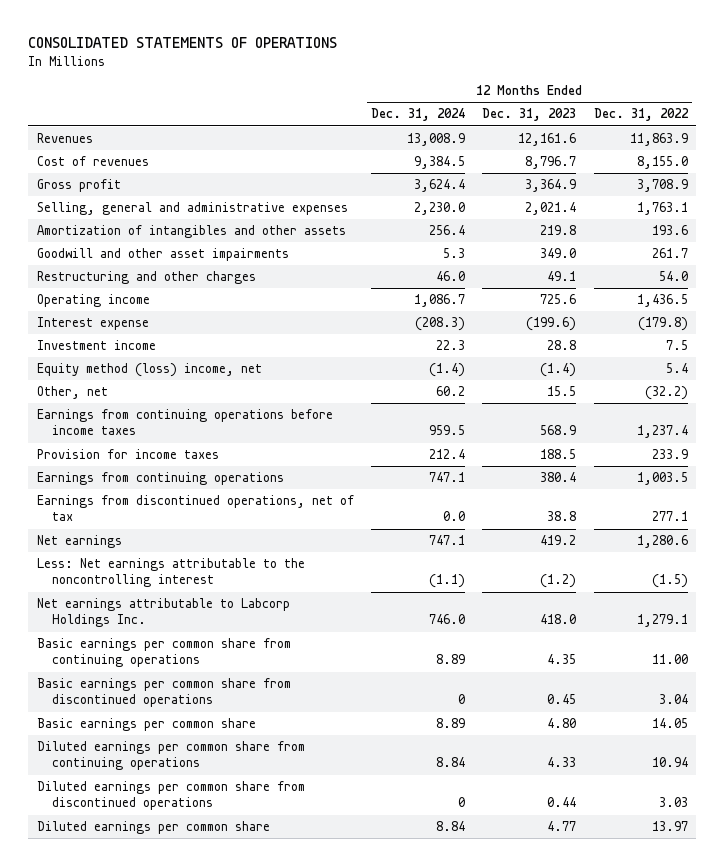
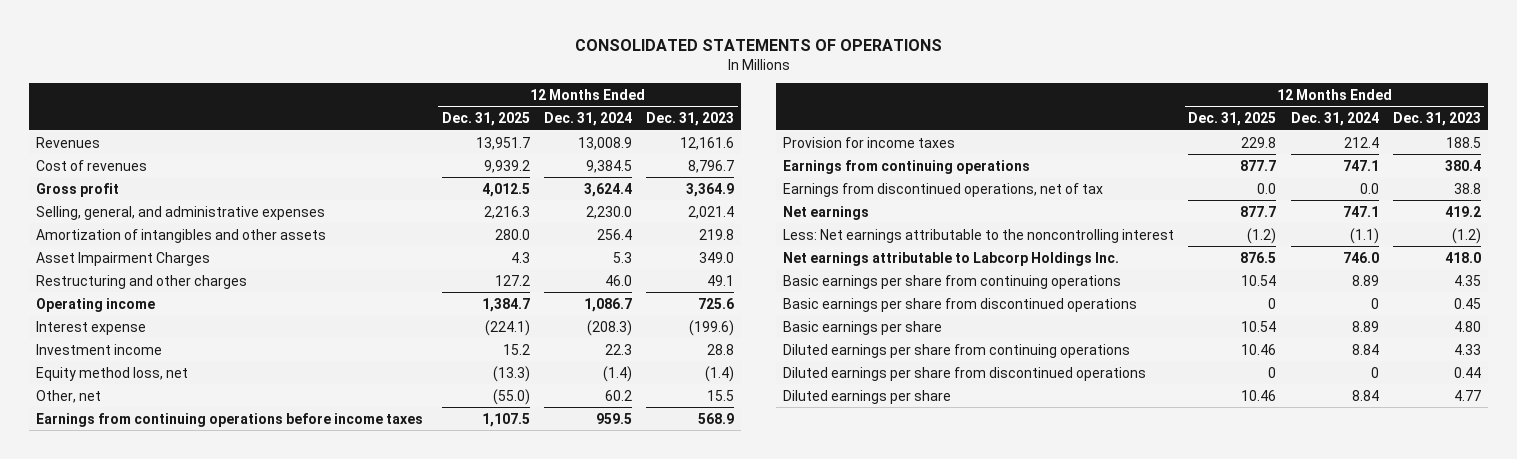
[593,108,689,122] Dec. 31, 2022 -> none
none -> [441,112,530,127] Dec. 31, 2025
[36,202,348,216] Selling, general and administrative expenses -> [36,205,326,220] Selling, general, and administrative expenses
[36,248,289,262] Goodwill and other asset impairments -> [36,251,211,266] Asset Impairment Charges
[36,363,262,378] Equity method (loss) income, net -> [36,366,189,381] Equity method loss, net
[36,638,291,668] Basic earnings per common share from continuing operations -> [783,274,1122,289] Basic earnings per share from continuing operations
[36,678,291,708] Basic earnings per common share from discontinued operations -> [783,297,1138,312] Basic earnings per share from discontinued operations
[36,718,256,732] Basic earnings per common share -> [783,320,943,335] Basic earnings per share
[36,741,305,771] Diluted earnings per common share from continuing operations -> [783,343,1131,358] Diluted earnings per share from continuing operations
[36,781,305,811] Diluted earnings per common share from discontinued operations -> [783,366,1147,381] Diluted earnings per share from discontinued operations
[36,821,270,835] Diluted earnings per common share -> [783,389,952,404] Diluted earnings per share

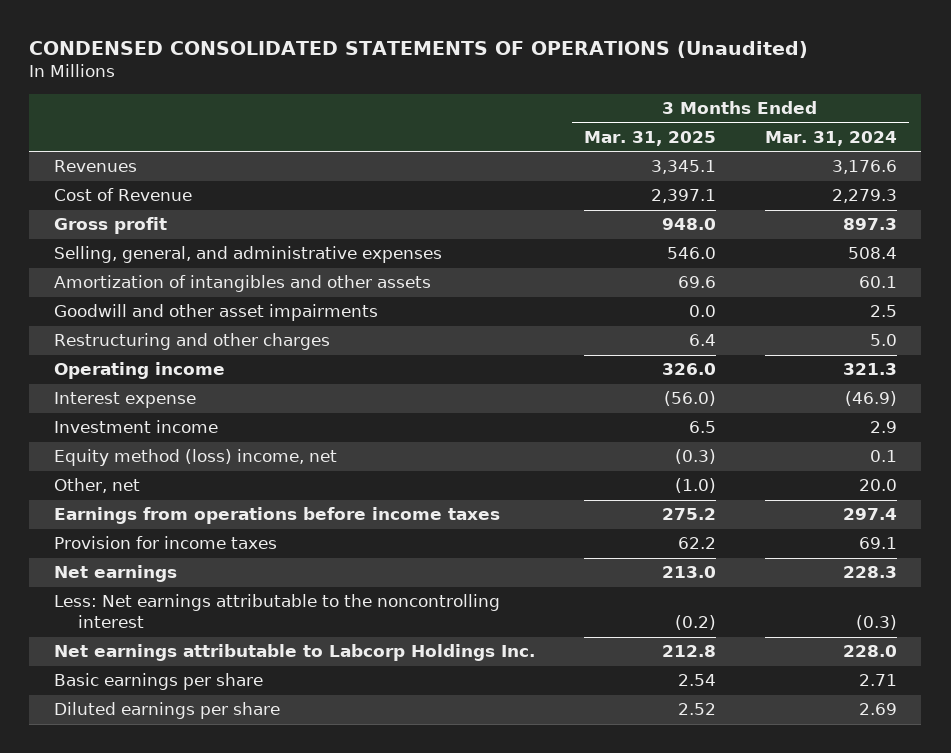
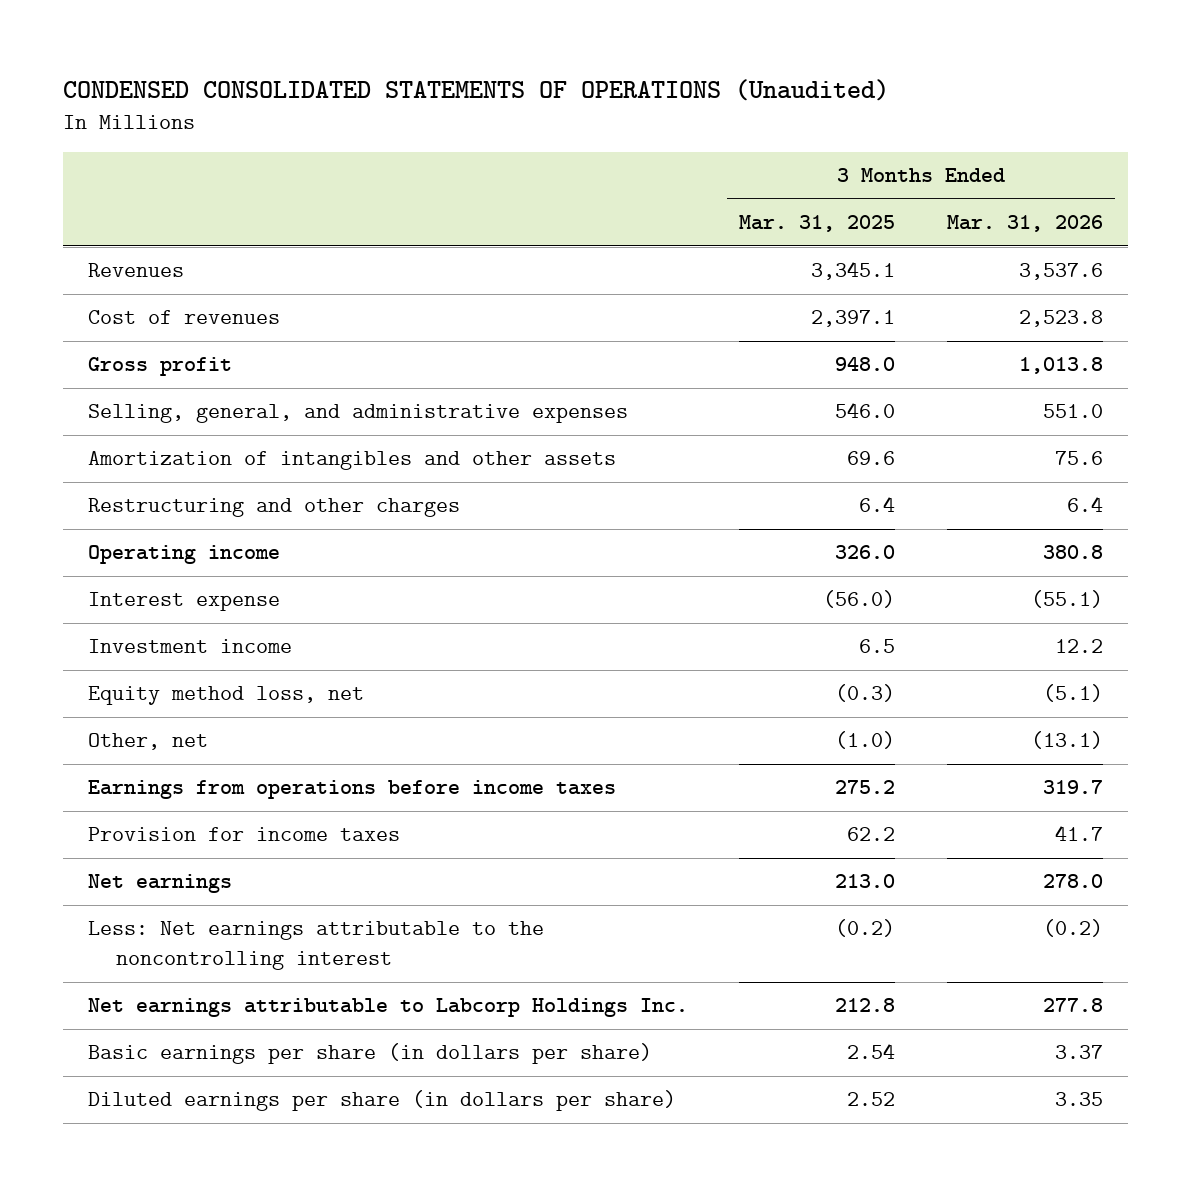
[764,130,897,146] Mar. 31, 2024 -> none
none -> [946,215,1103,233] Mar. 31, 2026
[53,188,192,202] Cost of Revenue -> [88,310,281,325] Cost of revenues
[53,304,378,322] Goodwill and other asset impairments -> none
[53,449,337,467] Equity method (loss) income, net -> [88,686,365,706] Equity method loss, net
[53,673,263,691] Basic earnings per share -> [88,1043,653,1065] Basic earnings per share (in dollars per share)
[53,702,280,720] Diluted earnings per share -> [88,1090,677,1112] Diluted earnings per share (in dollars per share)

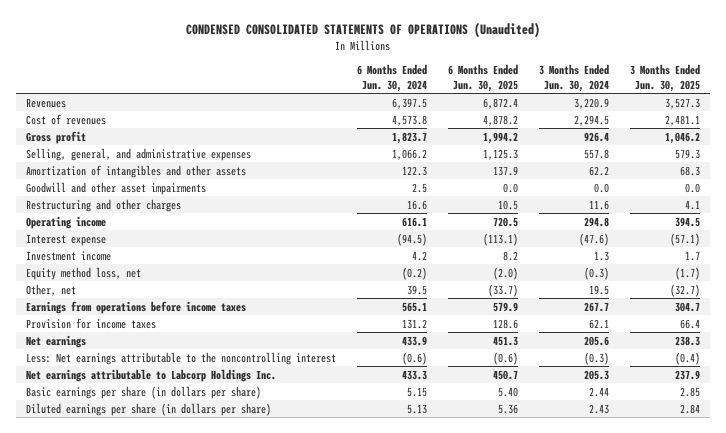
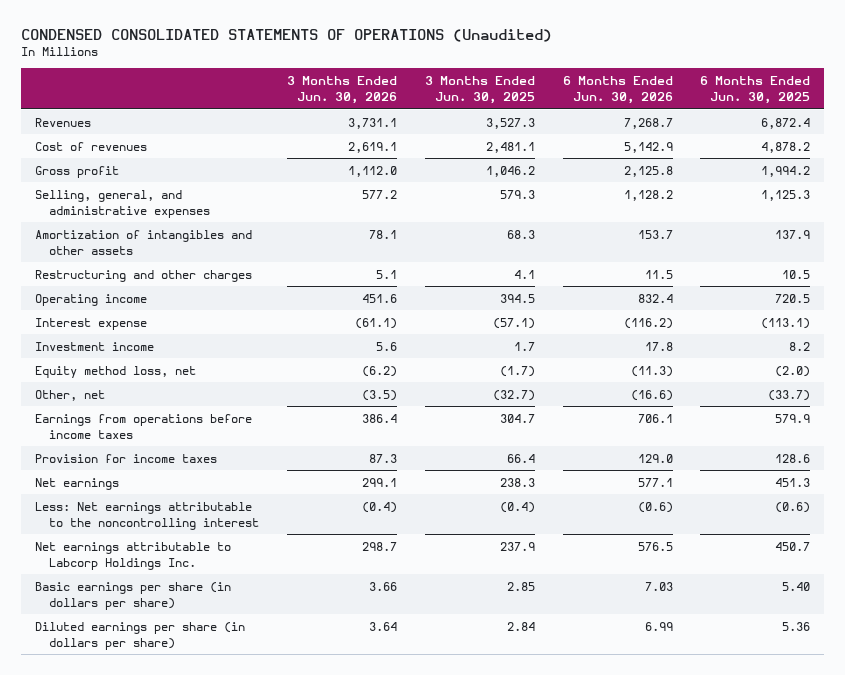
[357,64,428,92] 6 Months Ended Jun. 30, 2024 -> none
[538,64,609,92] 3 Months Ended Jun. 30, 2024 -> none
none -> [286,76,397,105] 3 Months Ended Jun. 30, 2026
none -> [562,76,673,105] 6 Months Ended Jun. 30, 2026
[26,181,207,195] Goodwill and other asset impairments -> none

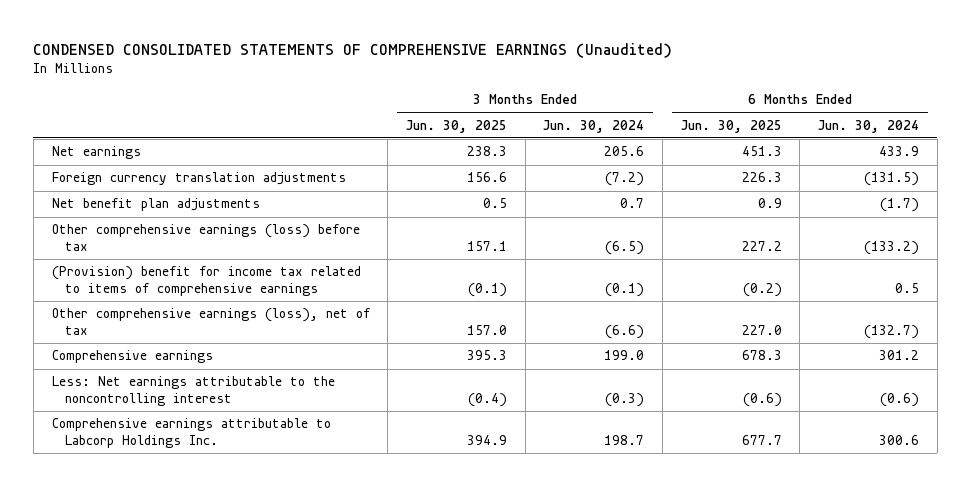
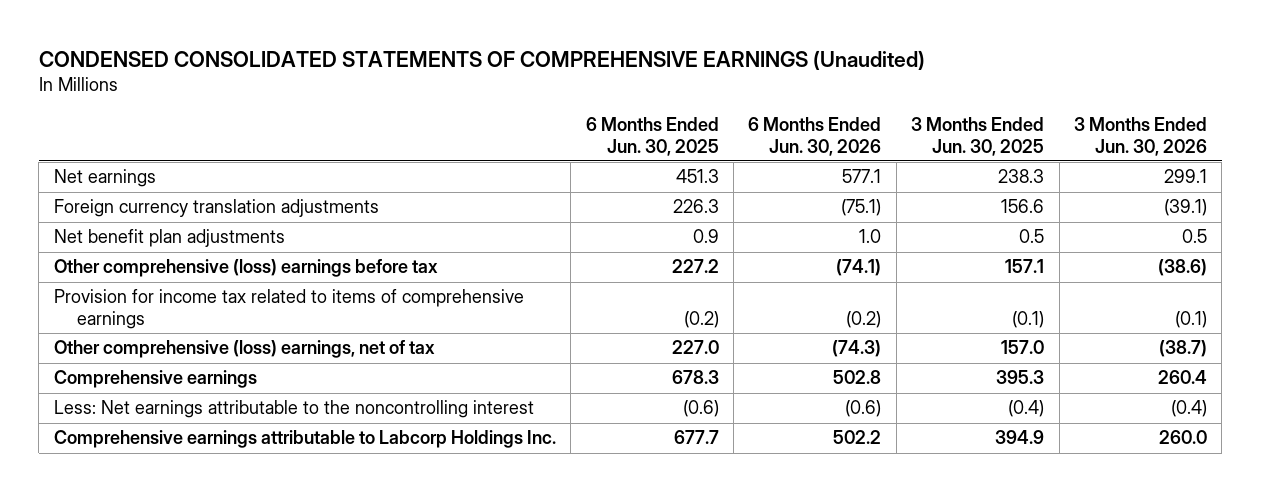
[543,119,645,133] Jun. 30, 2024 -> none
[818,119,920,133] Jun. 30, 2024 -> none
none -> [748,116,882,156] 6 Months Ended Jun. 30, 2026
none -> [1074,116,1208,156] 3 Months Ended Jun. 30, 2026
[51,224,360,251] Other comprehensive earnings (loss) before tax -> [53,259,438,278] Other comprehensive (loss) earnings before tax
[51,266,361,296] (Provision) benefit for income tax related to items of comprehensive earnings -> [53,289,524,330] Provision for income tax related to items of comprehensive earnings
[51,308,370,335] Other comprehensive earnings (loss), net of tax -> [53,340,435,359] Other comprehensive (loss) earnings, net of tax

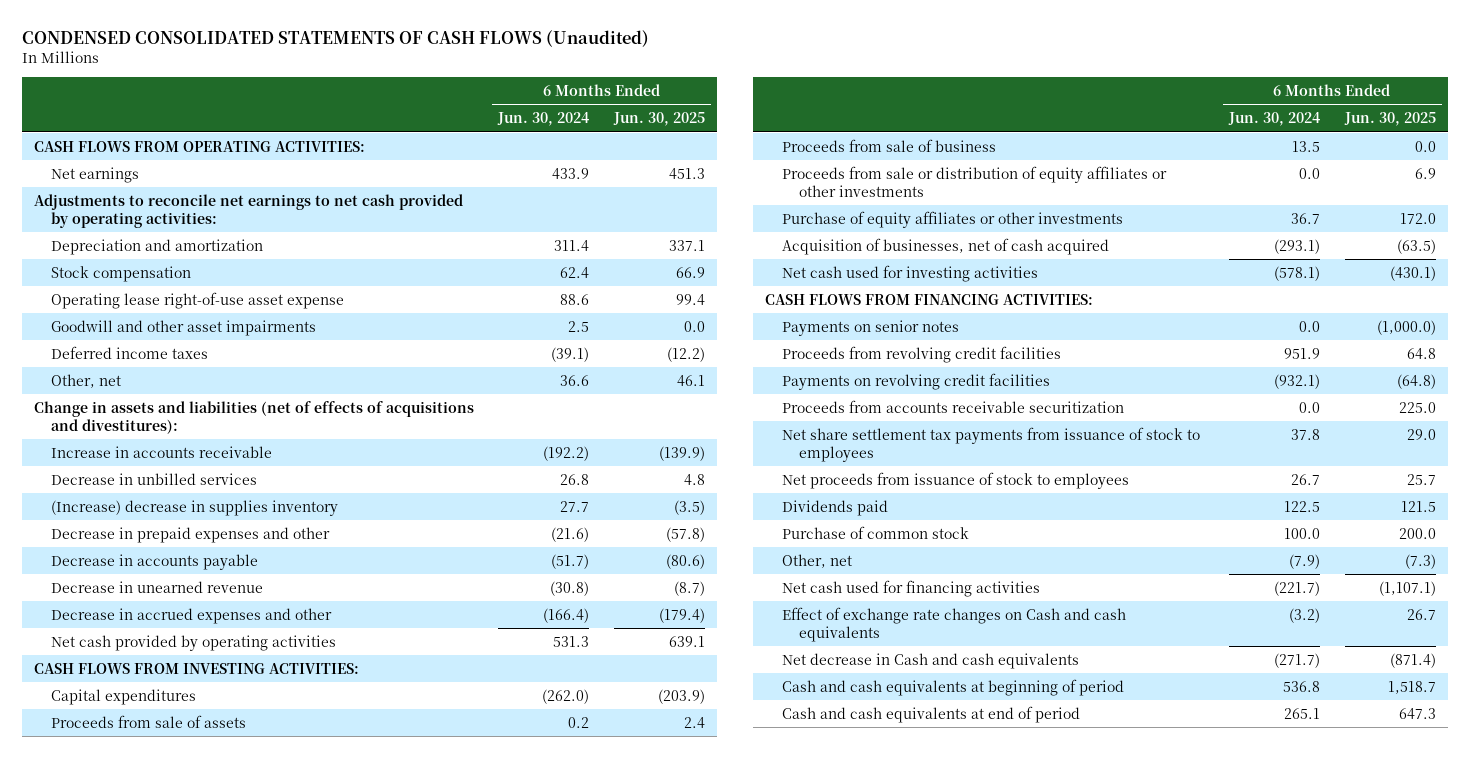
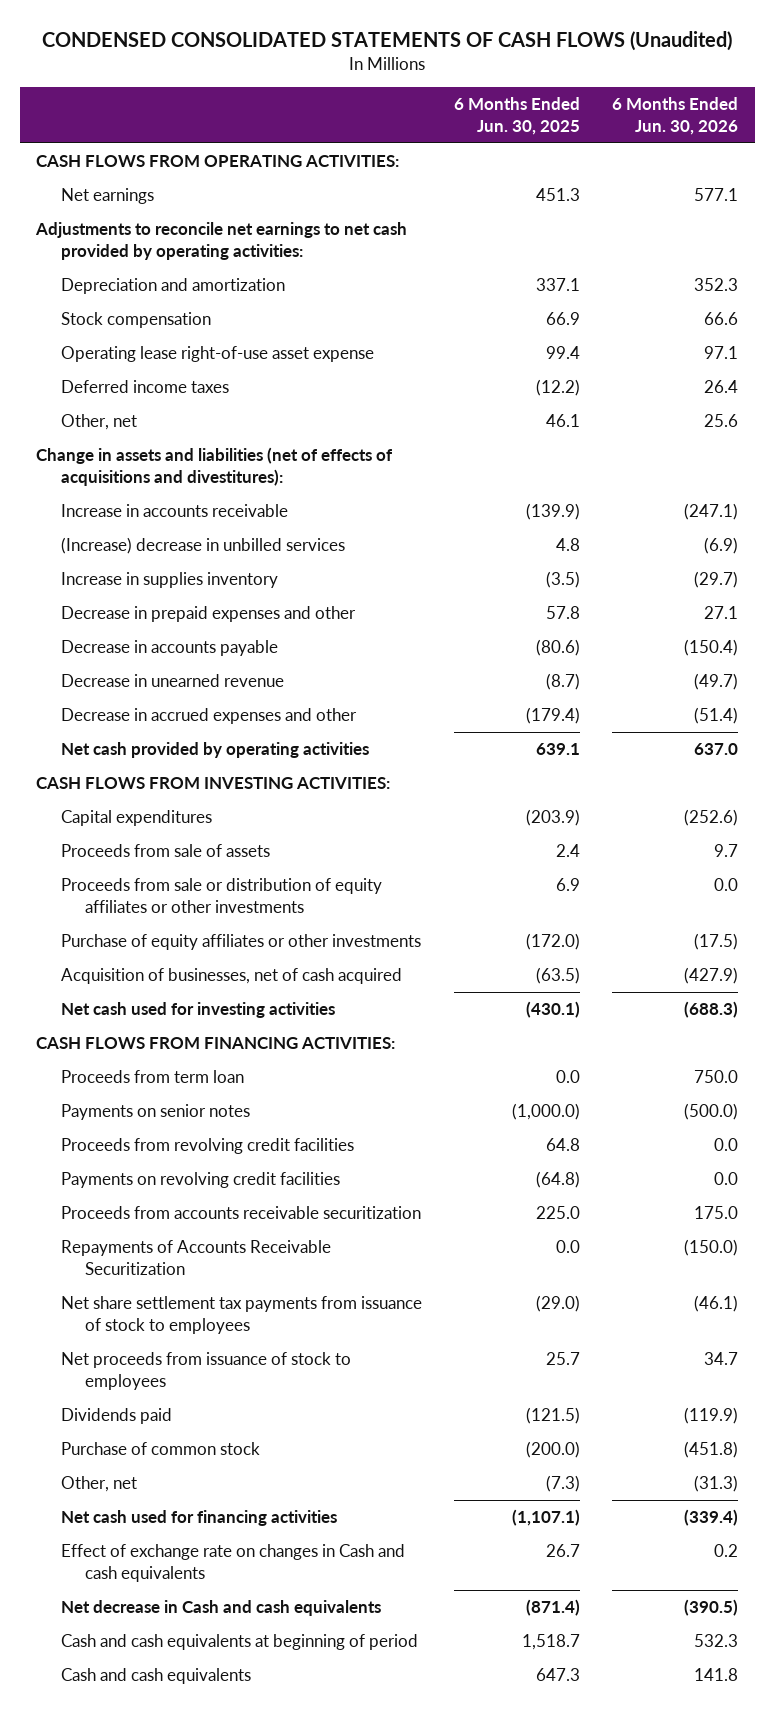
[497,112,590,127] Jun. 30, 2024 -> none
none -> [612,96,739,135] 6 Months Ended Jun. 30, 2026
[51,319,317,336] Goodwill and other asset impairments -> none
[51,472,258,485] Decrease in unbilled services -> [60,537,345,555] (Increase) decrease in unbilled services
[51,499,339,516] (Increase) decrease in supplies inventory -> [60,572,278,589] Increase in supplies inventory
[665,526,705,542] (57.8) -> [546,606,581,620] 57.8
[782,138,997,152] Proceeds from sale of business -> none
[1399,212,1436,224] 172.0 -> [526,933,581,951] (172.0)
none -> [60,1070,244,1084] Proceeds from term loan
none -> [60,1240,331,1276] Repayments of Accounts Receivable Securitization
[1406,428,1436,440] 29.0 -> [536,1295,581,1313] (29.0)
[1400,500,1436,512] 121.5 -> [526,1407,581,1425] (121.5)
[1398,527,1436,539] 200.0 -> [526,1441,581,1459] (200.0)
[782,606,1127,642] Effect of exchange rate changes on Cash and cash equivalents -> [60,1544,405,1583] Effect of exchange rate on changes in Cash and cash equivalents
[782,705,1081,723] Cash and cash equivalents at end of period -> [60,1668,251,1685] Cash and cash equivalents

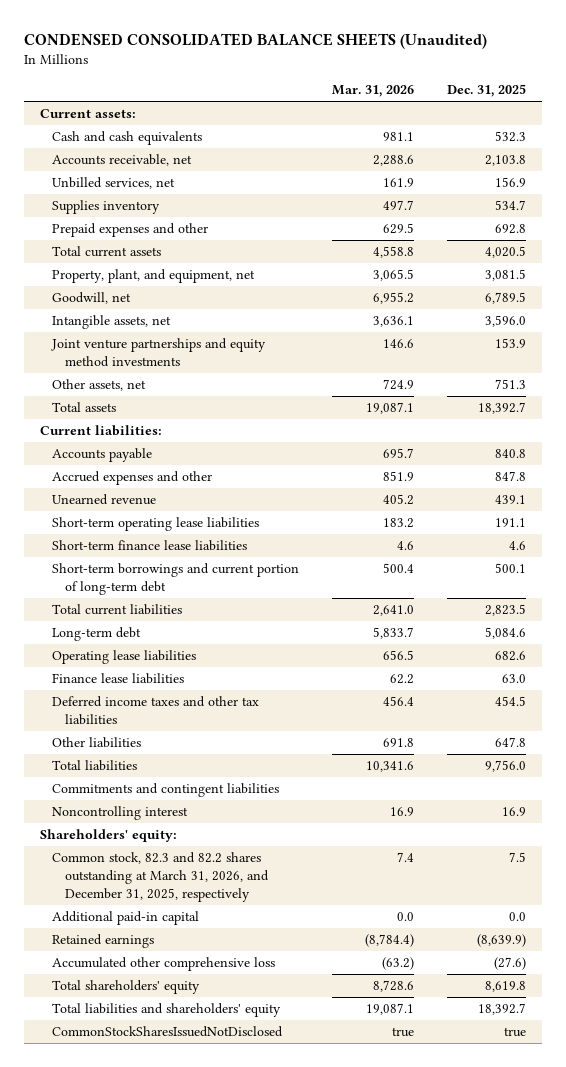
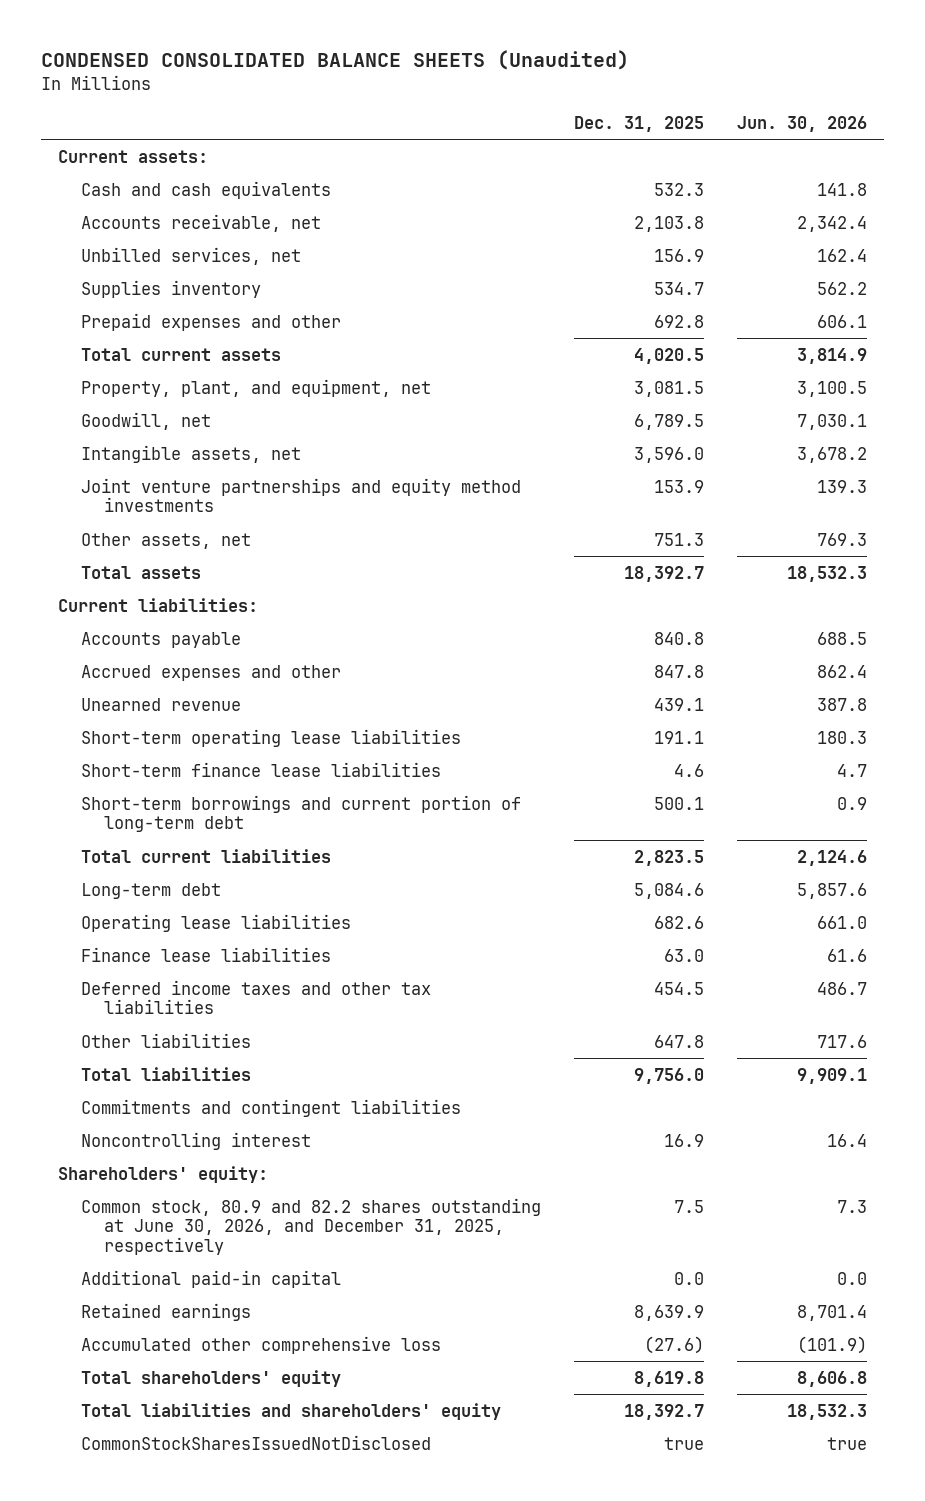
[332,85,415,98] Mar. 31, 2026 -> none
none -> [737,116,868,133] Jun. 30, 2026
[52,851,269,903] Common stock, 82.3 and 82.2 shares outstanding at March 31, 2026, and December 31, 2025, respectively -> [80,1197,541,1255] Common stock, 80.9 and 82.2 shares outstanding at June 30, 2026, and December 31, 2025, respectively
[476,933,526,947] (8,639.9) -> [634,1304,705,1321] 8,639.9

